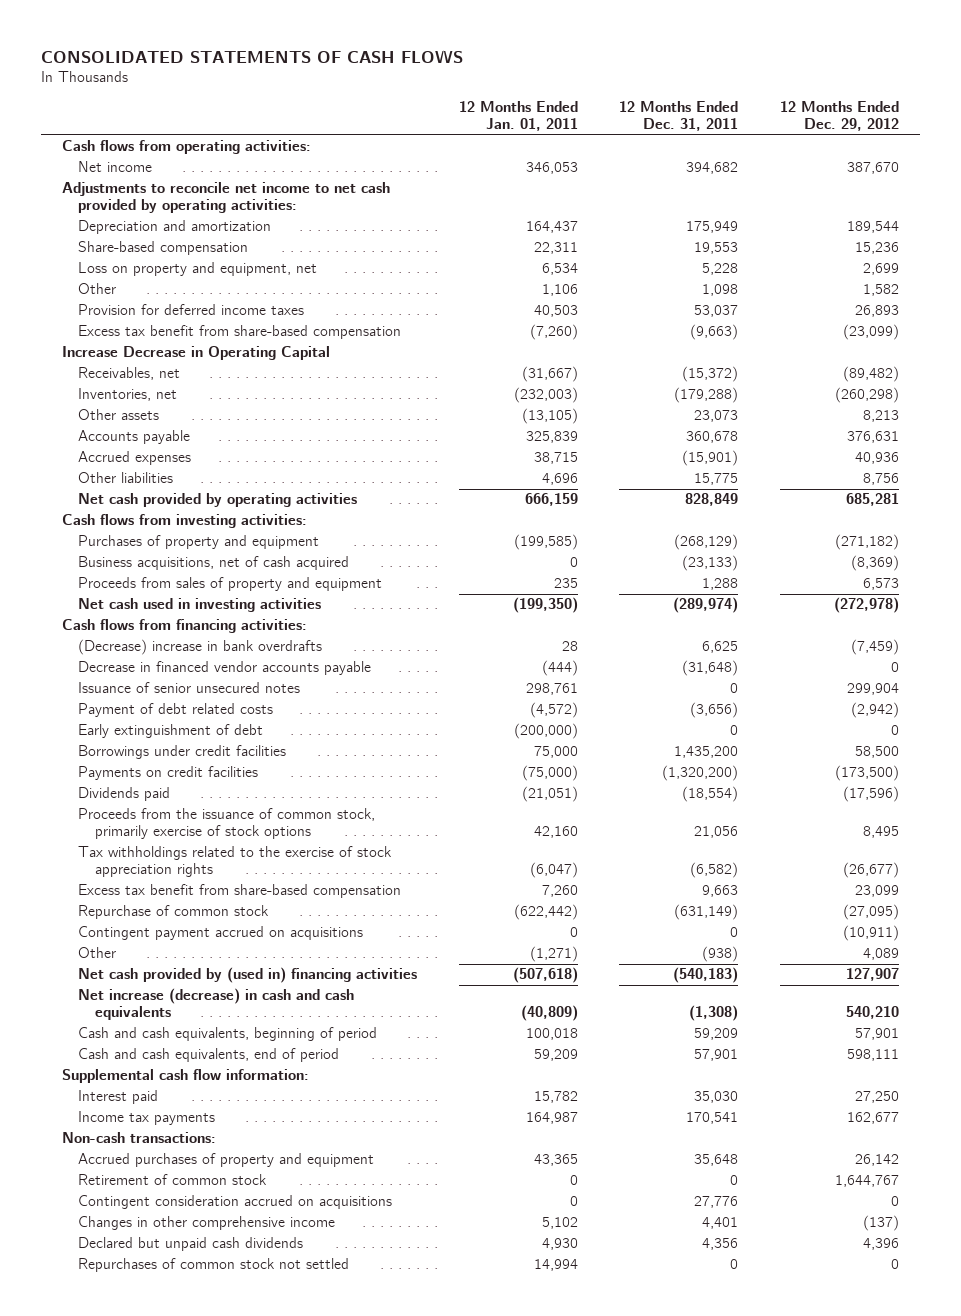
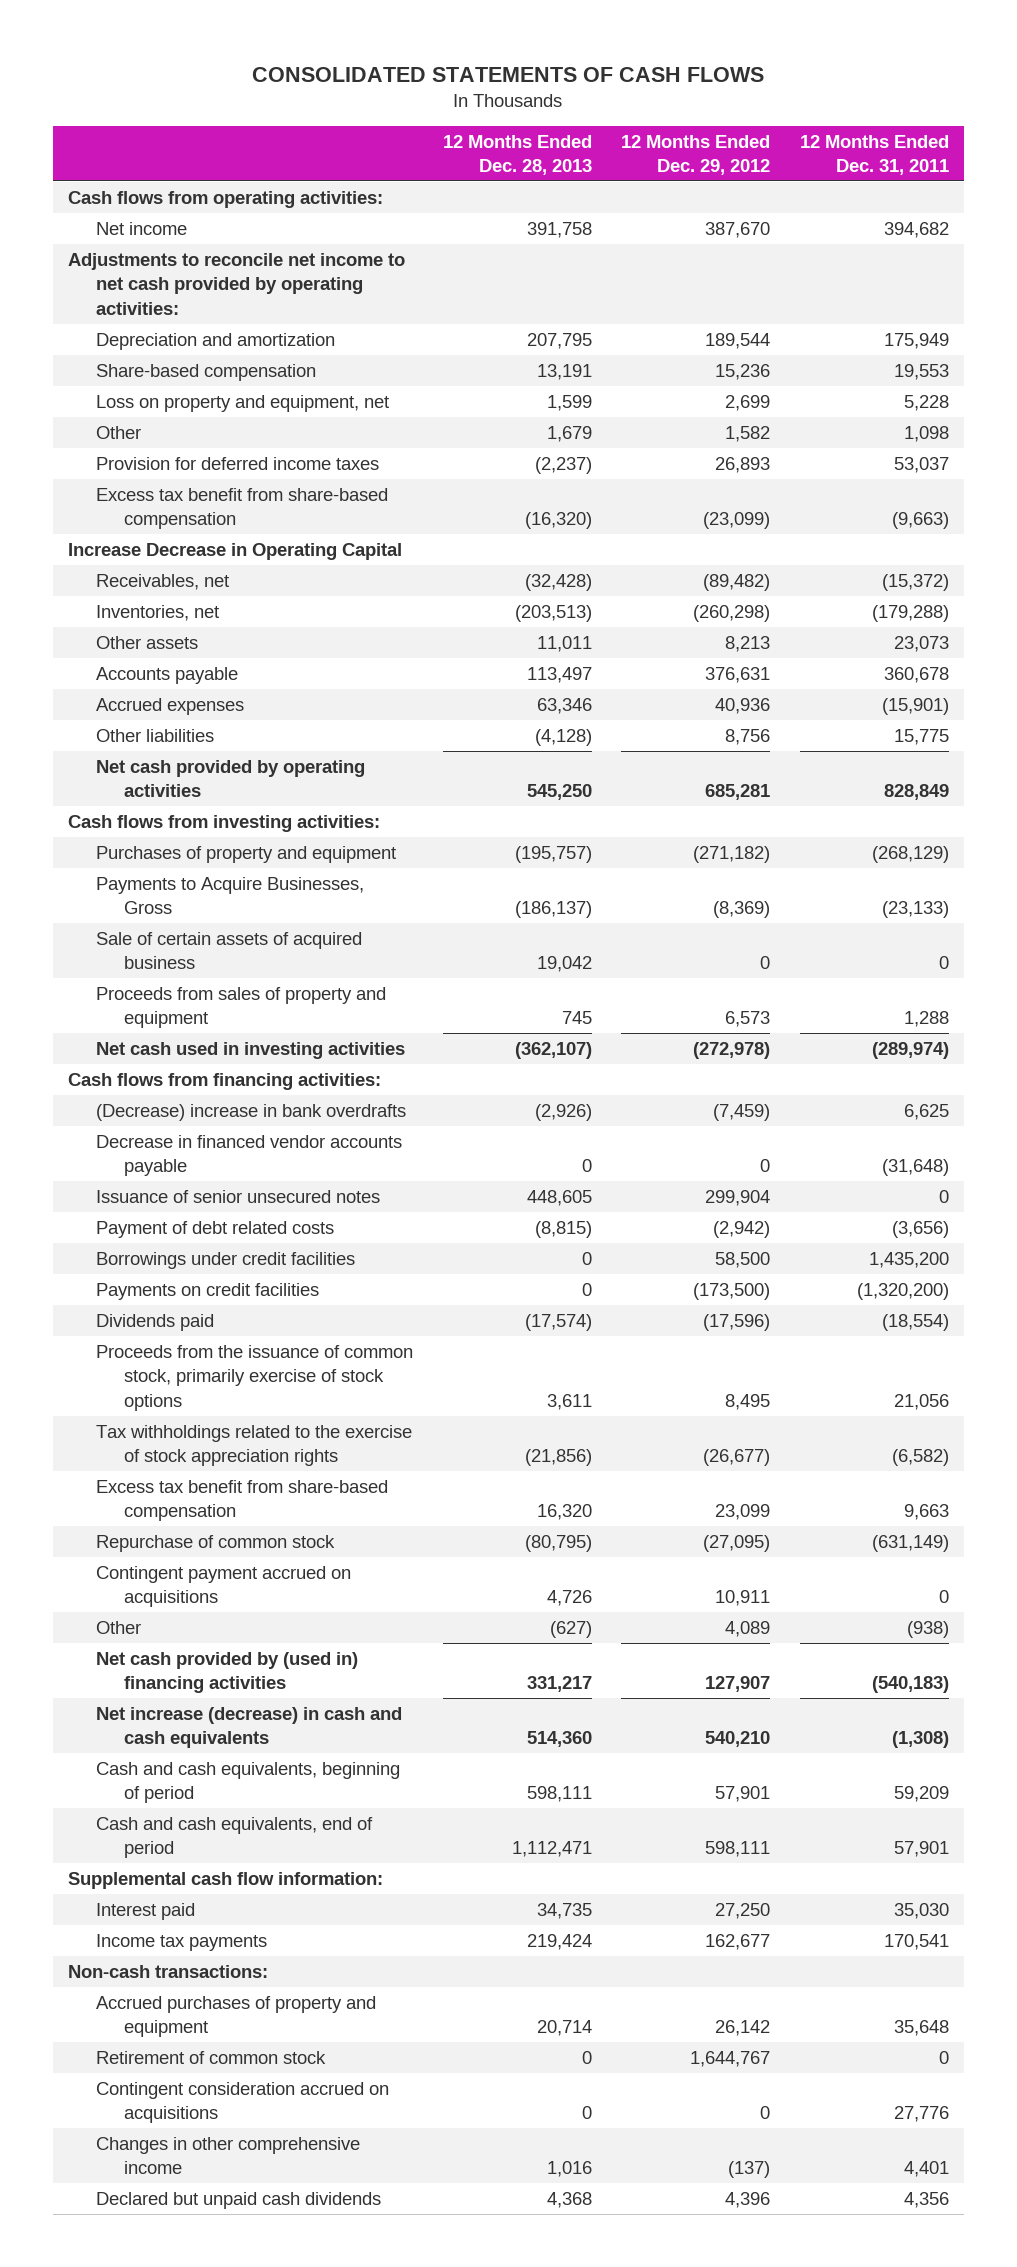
[458,100,578,132] 12 Months Ended Jan. 01, 2011 -> none
none -> [442,134,592,175] 12 Months Ended Dec. 28, 2013
[78,556,350,571] Business acquisitions, net of cash acquired -> [95,876,364,915] Payments to Acquire Businesses, Gross
none -> [95,931,362,970] Sale of certain assets of acquired business
[78,724,264,739] Early extinguishment of debt -> none
[842,925,899,942] (10,911) -> [715,1590,771,1607] 10,911
[78,1258,350,1273] Repurchases of common stock not settled -> none

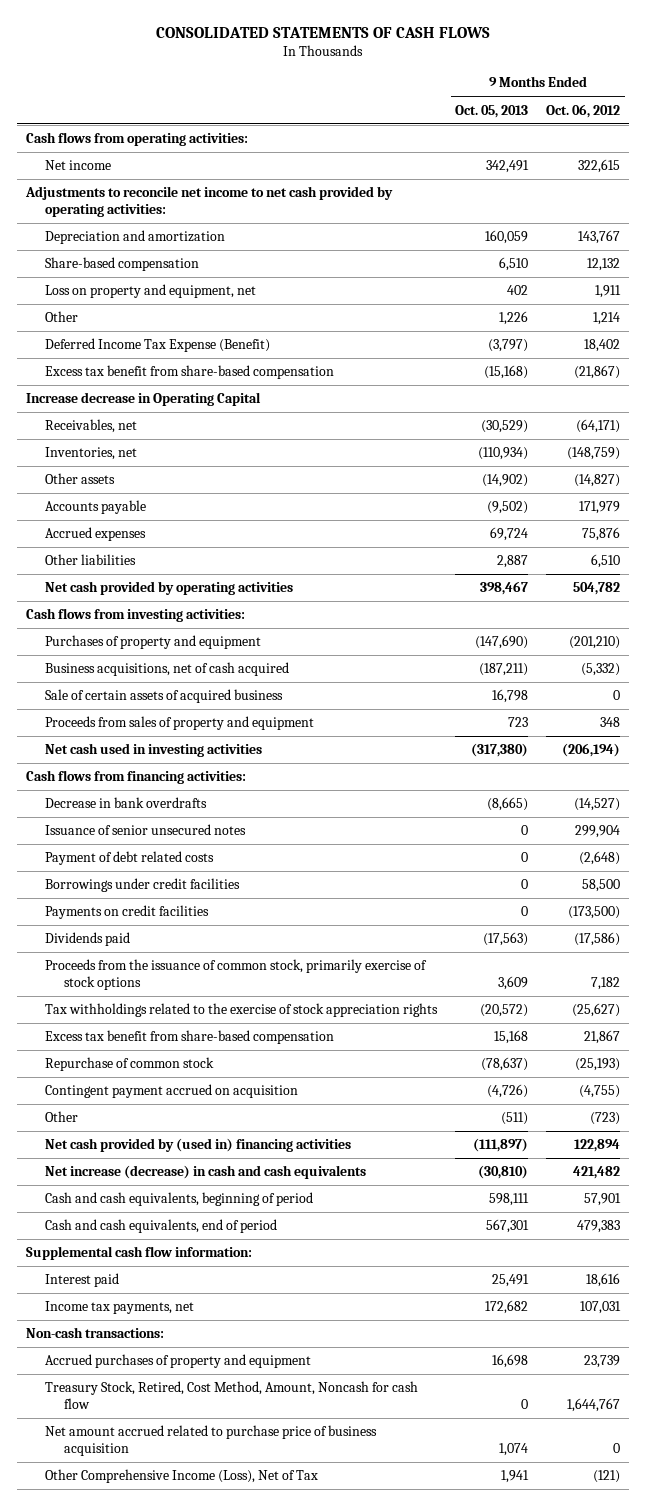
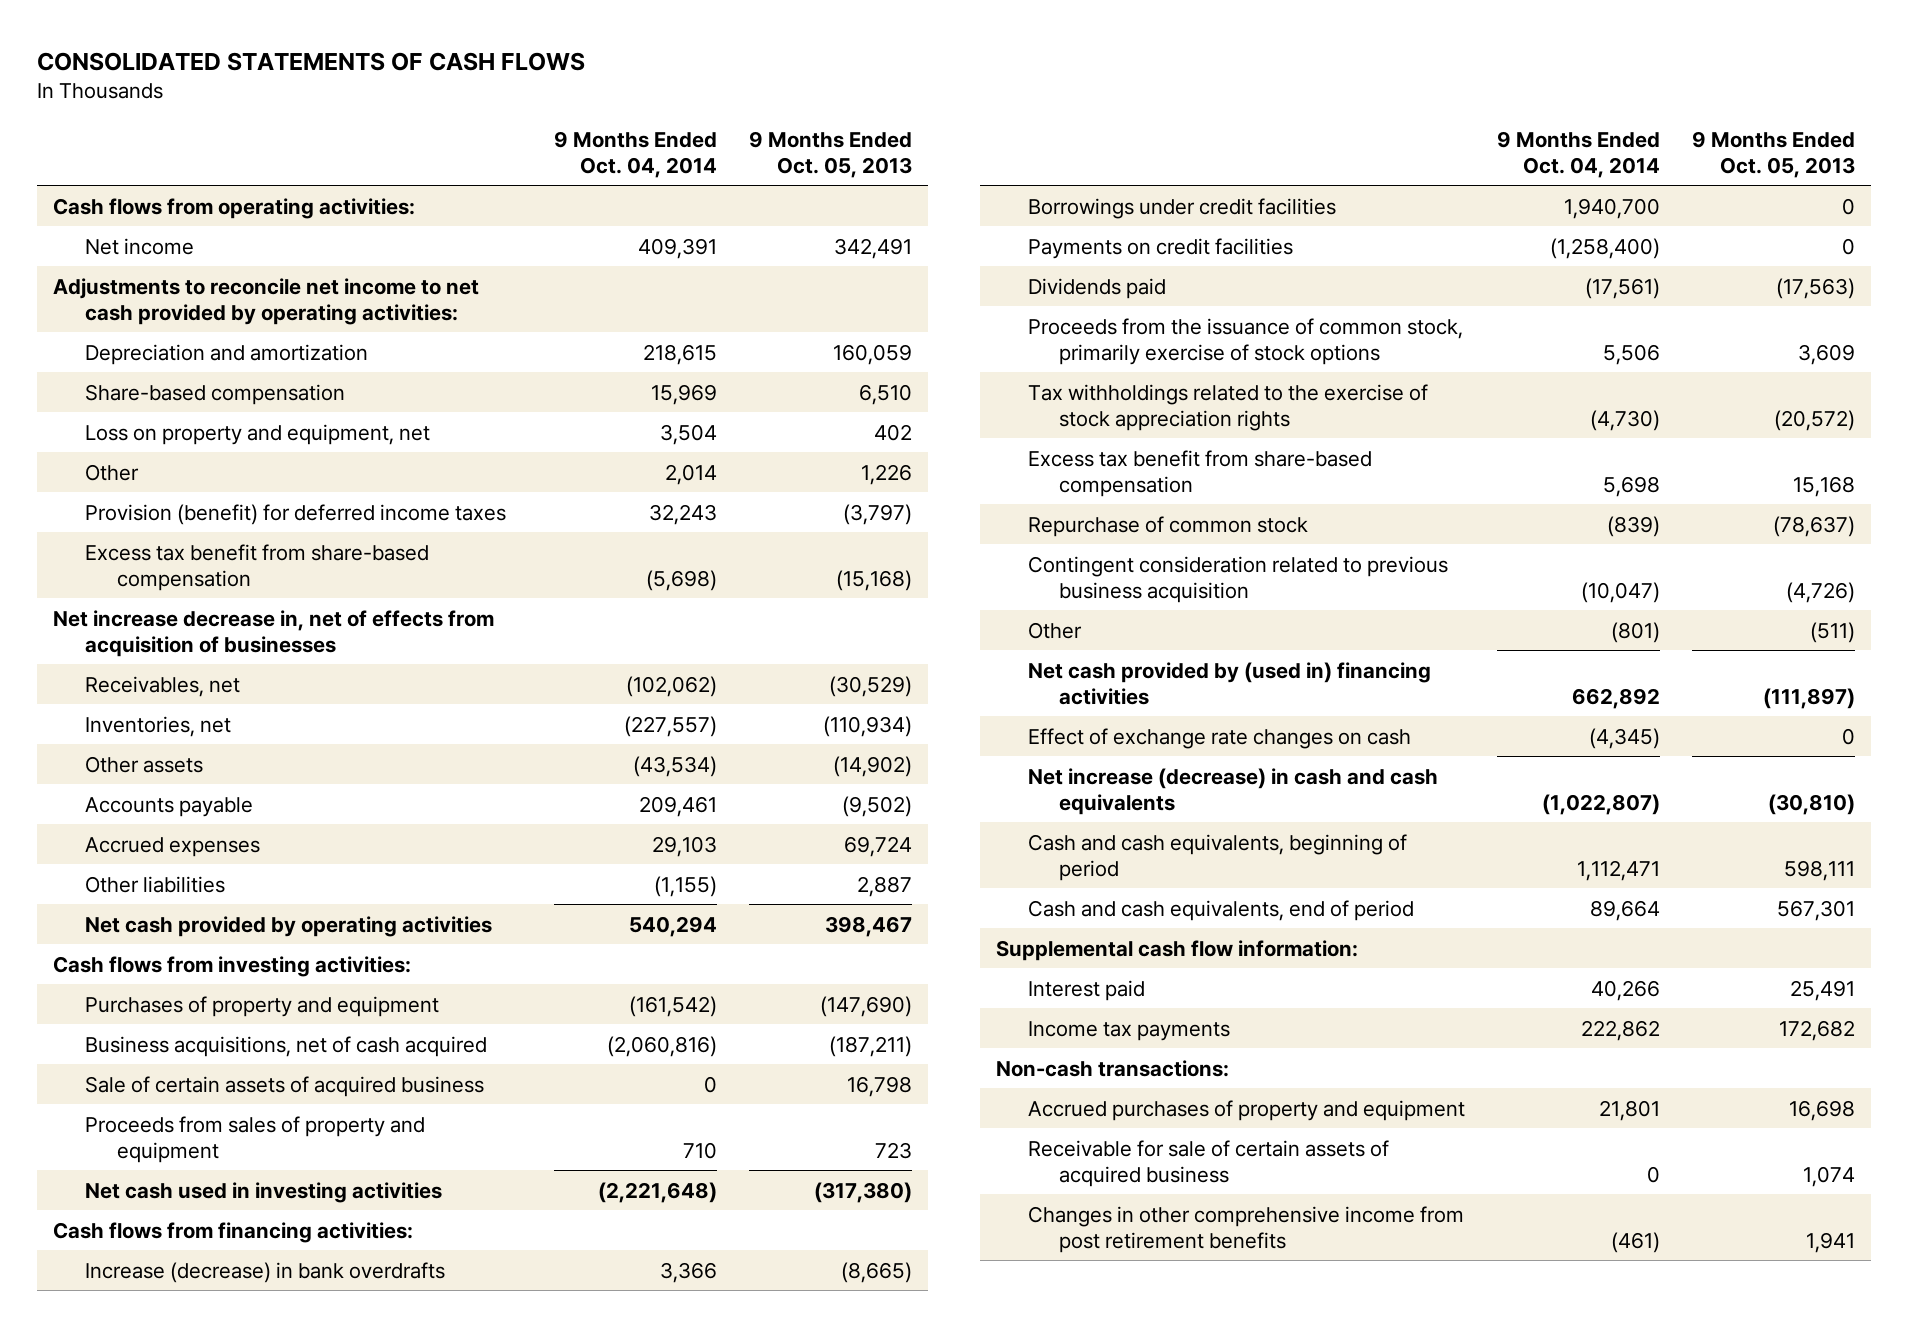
[546,103,621,118] Oct. 06, 2012 -> none
none -> [554,130,718,178] 9 Months Ended Oct. 04, 2014
[45,338,271,353] Deferred Income Tax Expense (Benefit) -> [85,503,507,525] Provision (benefit) for deferred income taxes
[26,392,262,407] Increase decrease in Operating Capital -> [53,609,495,657] Net increase decrease in, net of effects from acquisition of businesses
[45,824,247,836] Issuance of senior unsecured notes -> none
[45,851,215,866] Payment of debt related costs -> none
[45,797,208,809] Decrease in bank overdrafts -> [85,1261,446,1283] Increase (decrease) in bank overdrafts
[45,1084,299,1099] Contingent payment accrued on acquisition -> [1027,555,1448,603] Contingent consideration related to previous business acquisition
none -> [1027,727,1411,749] Effect of exchange rate changes on cash
[45,1301,195,1315] Income tax payments, net -> [1027,1020,1230,1041] Income tax payments
[45,1381,419,1410] Treasury Stock, Retired, Cost Method, Amount, Noncash for cash flow -> none
[45,1425,378,1457] Net amount accrued related to purchase price of business acquisition -> [1027,1139,1389,1187] Receivable for sale of certain assets of acquired business
[45,1469,319,1484] Other Comprehensive Income (Loss), Net of Tax -> [1027,1205,1464,1253] Changes in other comprehensive income from post retirement benefits

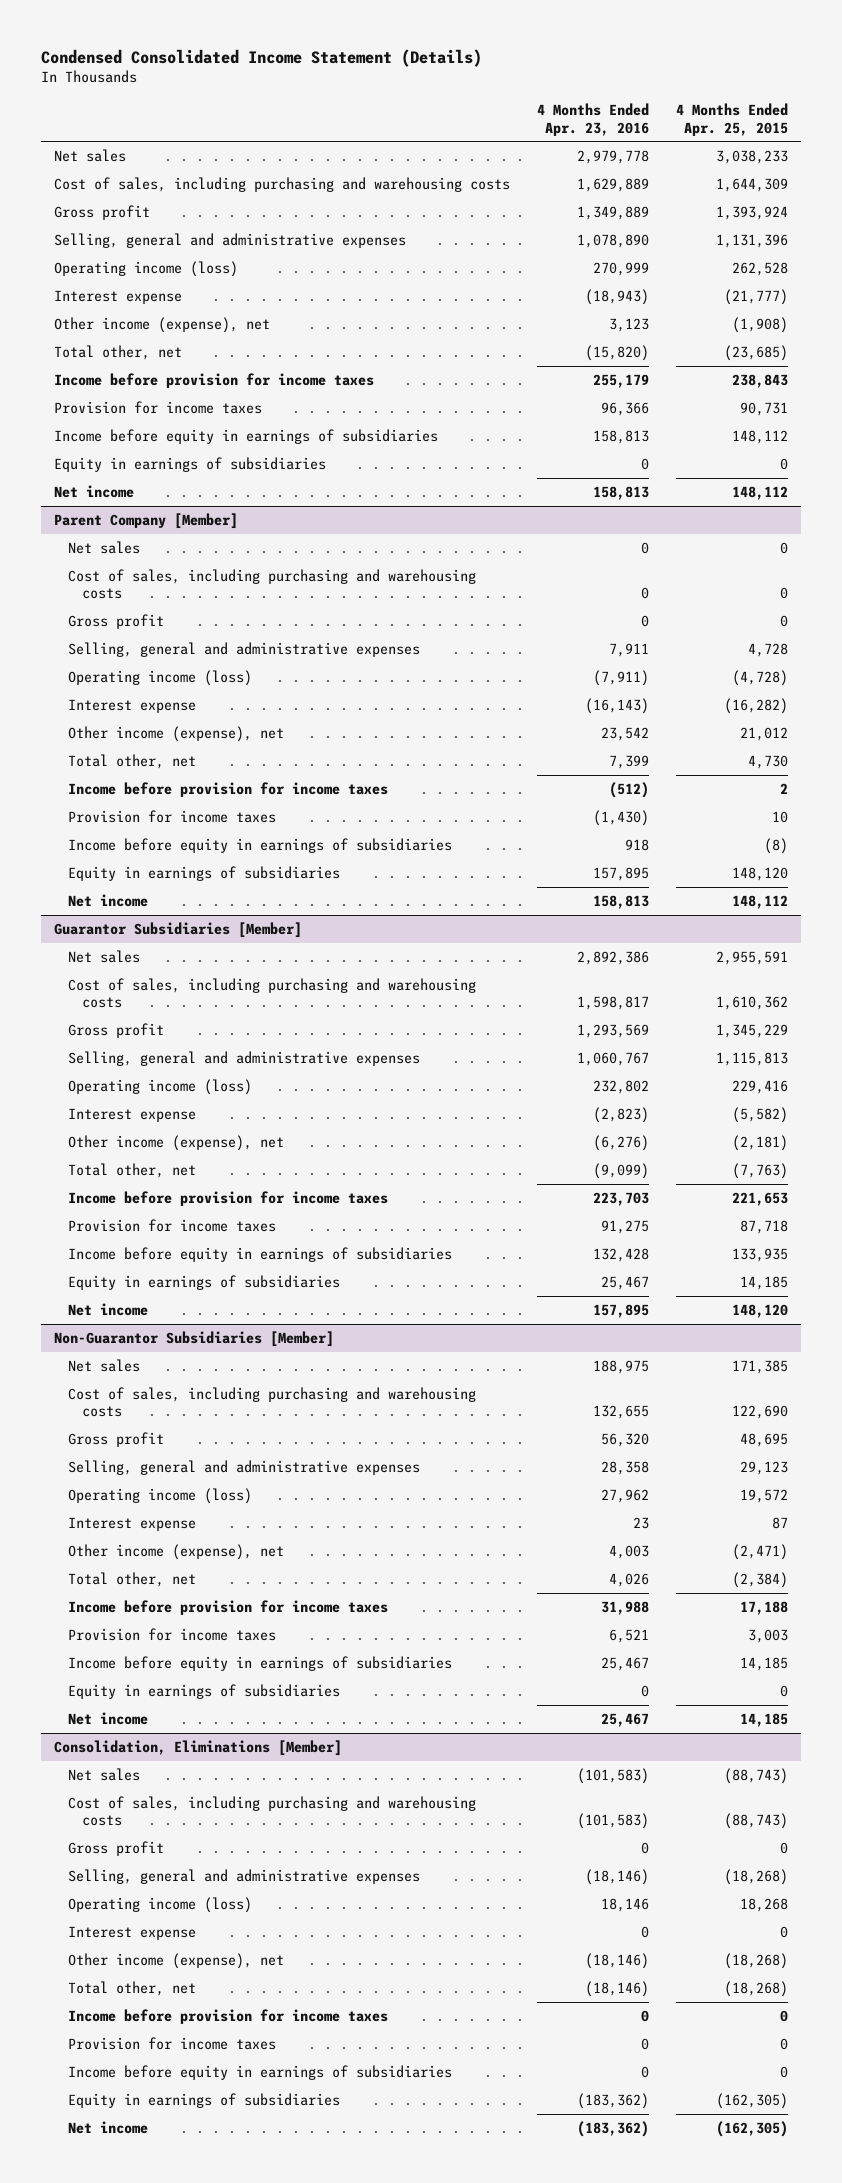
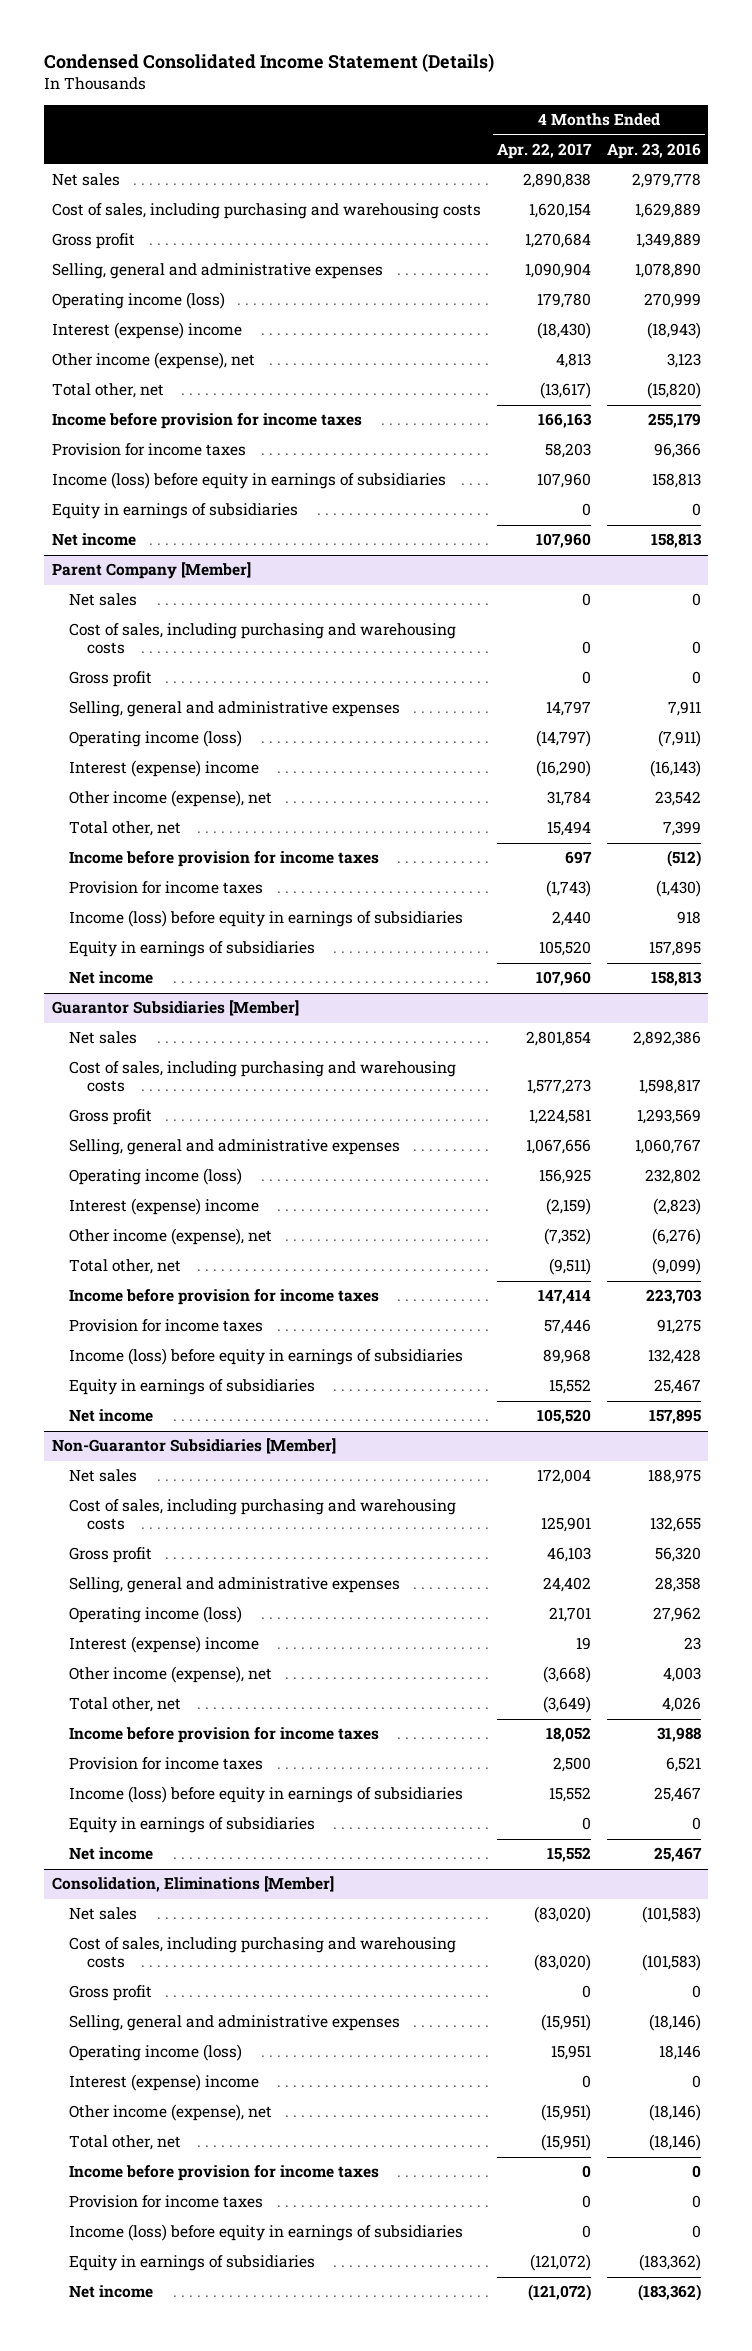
[675,103,788,136] 4 Months Ended Apr. 25, 2015 -> none
none -> [496,142,592,159] Apr. 22, 2017
[54,289,183,304] Interest expense -> [51,322,242,340] Interest (expense) income
[54,428,439,444] Income before equity in earnings of subsidiaries -> [51,472,446,490] Income (loss) before equity in earnings of subsidiaries
[67,698,196,713] Interest expense -> [69,760,260,778] Interest (expense) income
[67,837,452,853] Income before equity in earnings of subsidiaries -> [69,910,464,928] Income (loss) before equity in earnings of subsidiaries
[67,1107,196,1122] Interest expense -> [69,1198,260,1216] Interest (expense) income
[67,1246,452,1262] Income before equity in earnings of subsidiaries -> [69,1348,464,1366] Income (loss) before equity in earnings of subsidiaries
[67,1516,196,1531] Interest expense -> [69,1636,260,1654] Interest (expense) income
[67,1655,452,1671] Income before equity in earnings of subsidiaries -> [69,1786,464,1804] Income (loss) before equity in earnings of subsidiaries
[67,1925,196,1940] Interest expense -> [69,2074,260,2092] Interest (expense) income
[67,2064,452,2080] Income before equity in earnings of subsidiaries -> [69,2224,464,2242] Income (loss) before equity in earnings of subsidiaries

